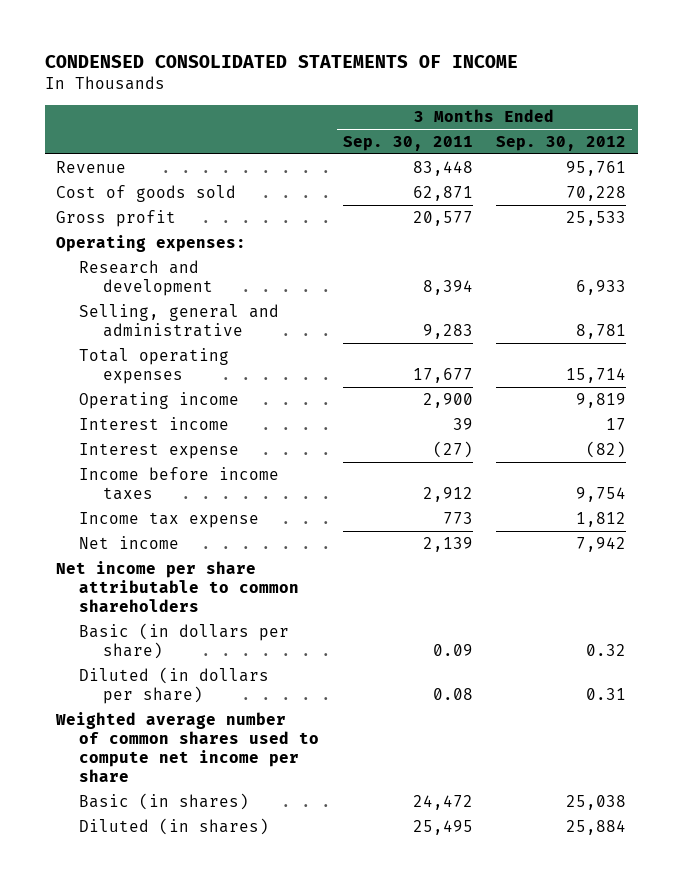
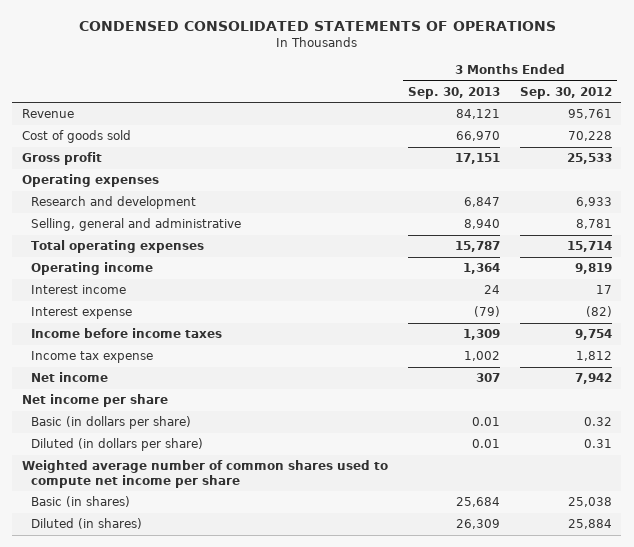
[44,55,518,69] CONDENSED CONSOLIDATED STATEMENTS OF INCOME -> [78,20,556,31] CONDENSED CONSOLIDATED STATEMENTS OF OPERATIONS
[342,135,473,151] Sep. 30, 2011 -> none
none -> [407,86,500,99] Sep. 30, 2013
[56,234,247,252] Operating expenses: -> [22,174,160,188] Operating expenses
[56,560,300,612] Net income per share attributable to common shareholders -> [22,394,169,408] Net income per share

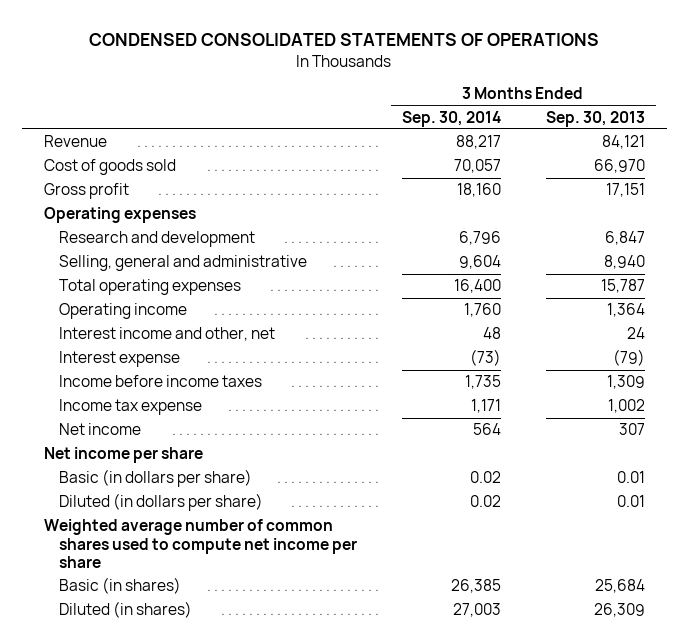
[519,86,612,99] Sep. 30, 2012 -> none
none -> [401,110,501,127] Sep. 30, 2014
[30,285,126,295] Interest income -> [59,327,276,342] Interest income and other, net

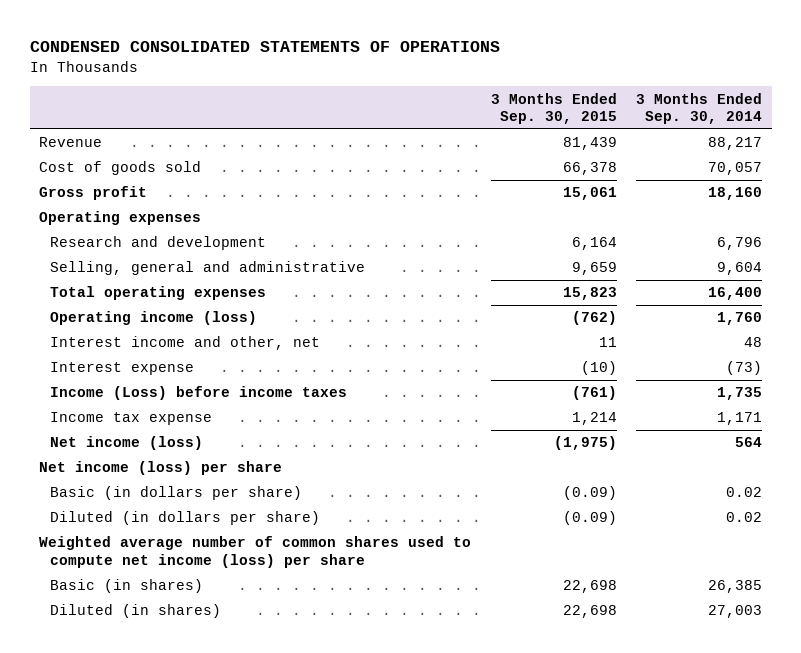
[545,110,645,127] Sep. 30, 2013 -> none
none -> [490,92,617,124] 3 Months Ended Sep. 30, 2015
[59,303,188,320] Operating income -> [49,311,257,326] Operating income (loss)
[59,375,263,388] Income before income taxes -> [49,386,347,401] Income (Loss) before income taxes
[59,423,142,436] Net income -> [49,436,203,451] Net income (loss)
[44,447,204,464] Net income per share -> [39,461,283,476] Net income (loss) per share
[44,519,358,568] Weighted average number of common shares used to compute net income per share -> [39,536,472,568] Weighted average number of common shares used to compute net income (loss) per share

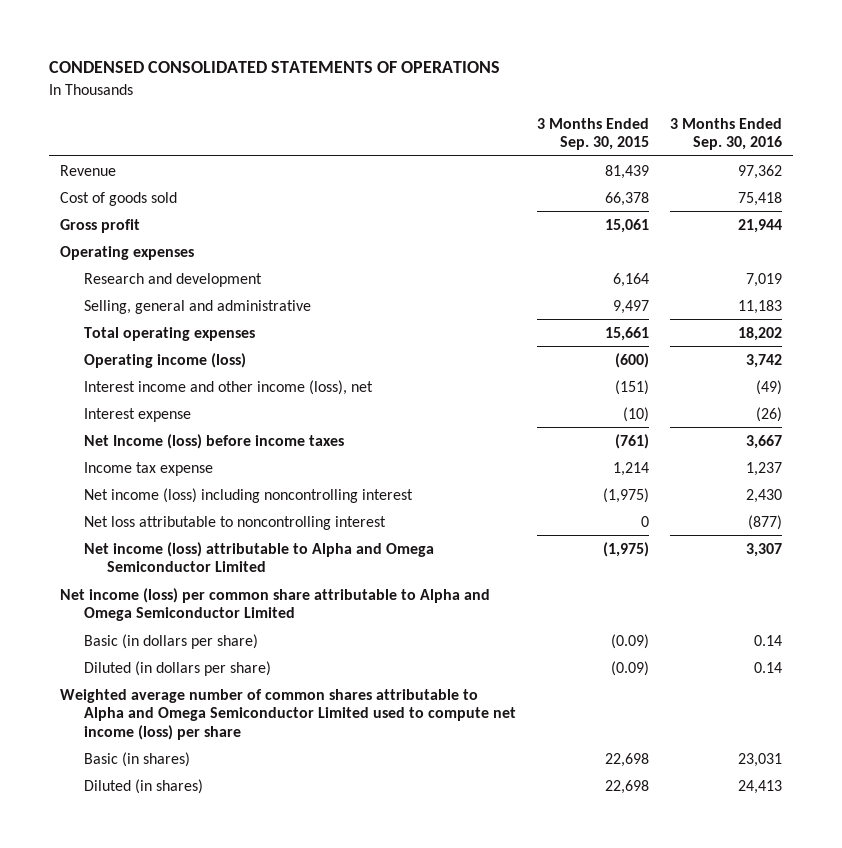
[635,92,762,124] 3 Months Ended Sep. 30, 2014 -> none
none -> [669,117,782,151] 3 Months Ended Sep. 30, 2016
[571,262,617,276] 9,659 -> [612,299,649,314] 9,497
[562,287,617,301] 15,823 -> [604,326,649,341] 15,661
[571,311,617,326] (762) -> [614,352,649,368] (600)
[49,336,320,351] Interest income and other, net -> [83,379,373,395] Interest income and other income (loss), net
[598,337,617,348] 11 -> [614,379,649,395] (151)
[49,386,347,401] Income (Loss) before income taxes -> [83,433,344,449] Net Income (loss) before income taxes
none -> [83,487,413,503] Net income (loss) including noncontrolling interest
none -> [83,515,386,530] Net loss attributable to noncontrolling interest
[49,436,203,451] Net income (loss) -> [83,541,434,573] Net income (loss) attributable to Alpha and Omega Semiconductor Limited
[39,461,283,476] Net income (loss) per share -> [59,587,490,622] Net income (loss) per common share attributable to Alpha and Omega Semiconductor Limited
[39,536,472,568] Weighted average number of common shares used to compute net income (loss) per share -> [59,688,516,740] Weighted average number of common shares attributable to Alpha and Omega Semiconductor Limited used to compute net income (loss) per share

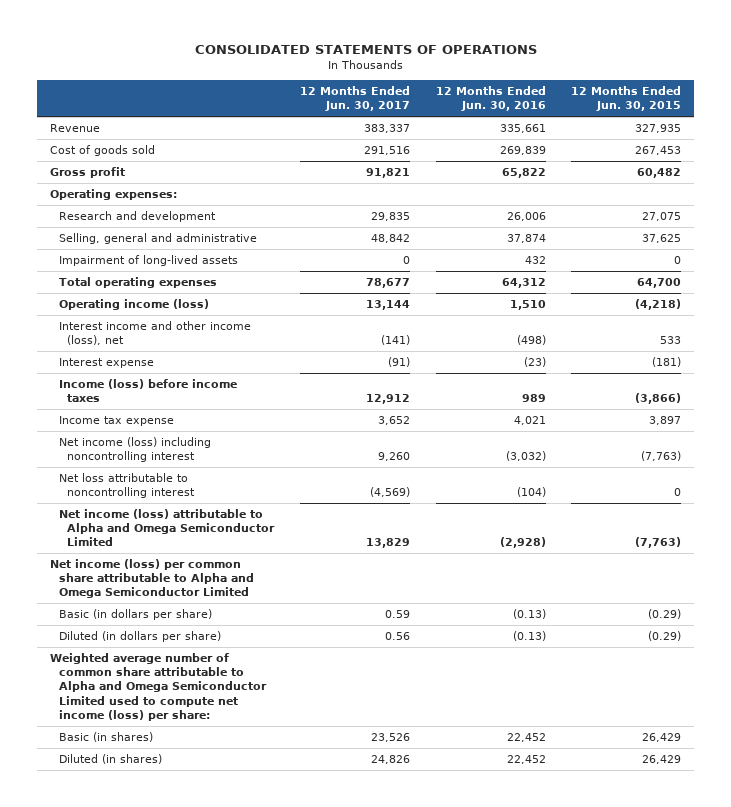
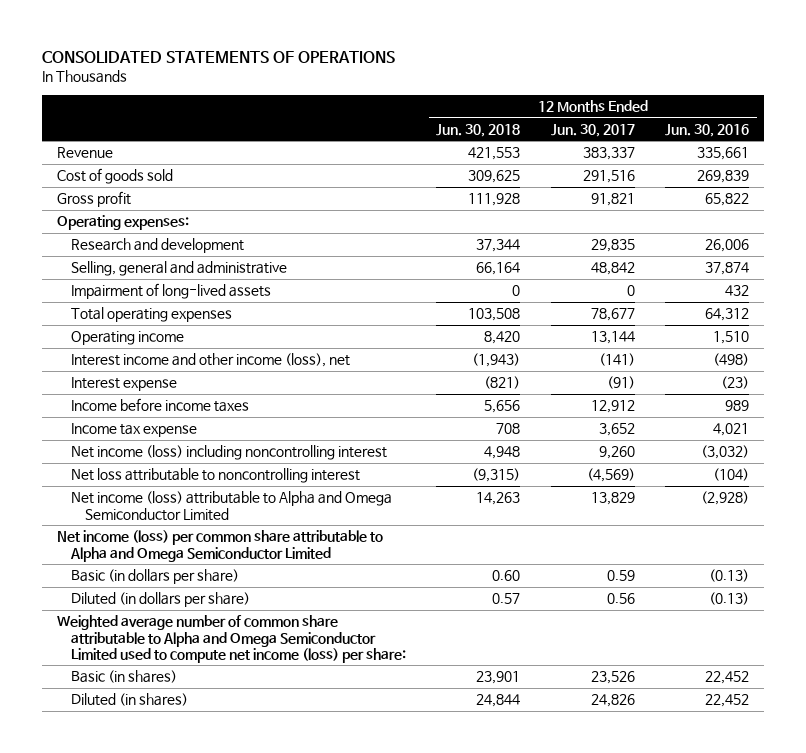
[571,86,682,112] 12 Months Ended Jun. 30, 2015 -> none
none -> [436,123,521,137] Jun. 30, 2018
[58,298,209,310] Operating income (loss) -> [70,331,184,346] Operating income
[58,378,237,403] Income (loss) before income taxes -> [70,398,249,413] Income before income taxes

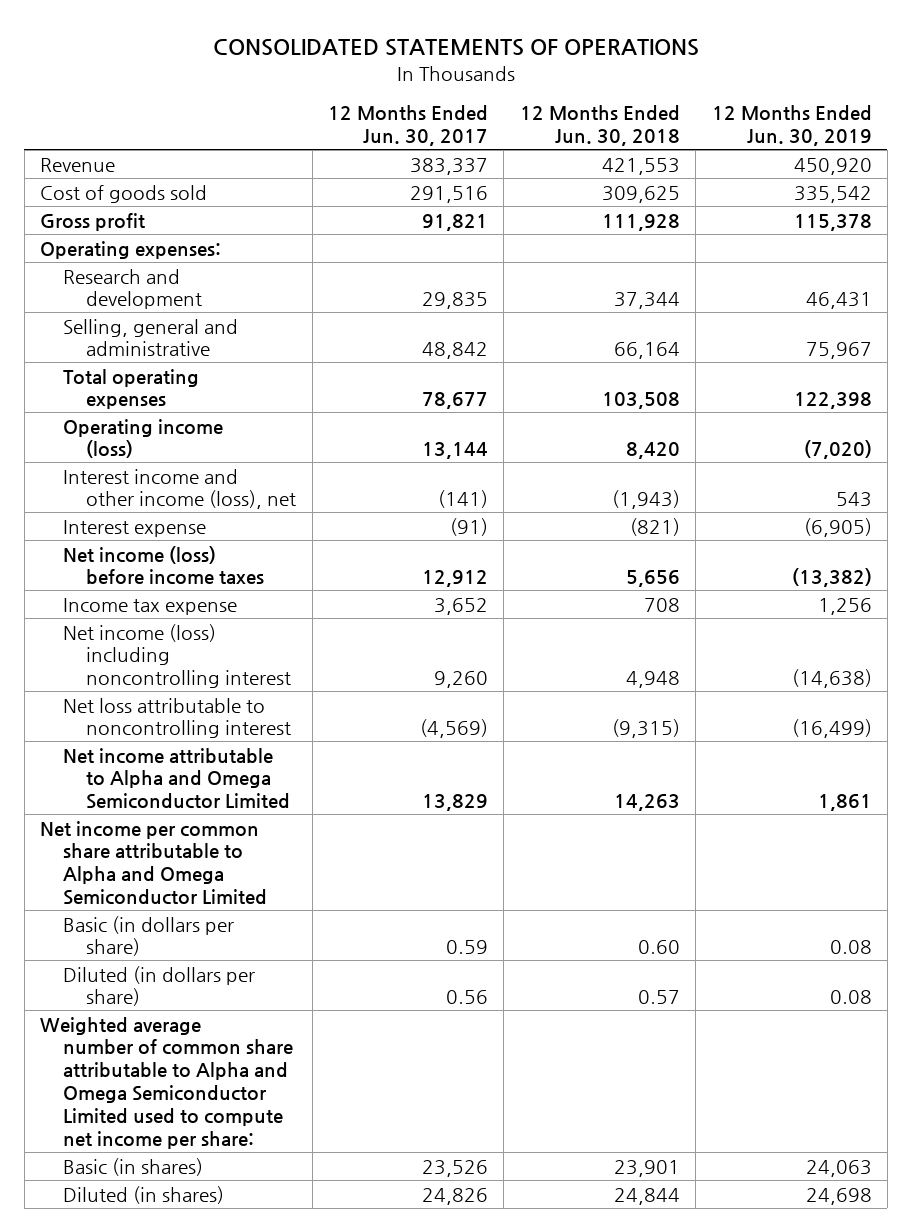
[664,123,749,137] Jun. 30, 2016 -> none
none -> [711,105,872,147] 12 Months Ended Jun. 30, 2019
[70,283,271,300] Impairment of long-lived assets -> none
[70,331,184,346] Operating income -> [63,418,224,459] Operating income (loss)
[70,398,249,413] Income before income taxes -> [63,545,265,586] Net income (loss) before income taxes
[70,491,392,521] Net income (loss) attributable to Alpha and Omega Semiconductor Limited -> [63,747,291,810] Net income attributable to Alpha and Omega Semiconductor Limited
[57,530,384,562] Net income (loss) per common share attributable to Alpha and Omega Semiconductor Limited -> [39,820,268,905] Net income per common share attributable to Alpha and Omega Semiconductor Limited
[57,615,406,663] Weighted average number of common share attributable to Alpha and Omega Semiconductor Limited used to compute net income (loss) per share: -> [39,1016,294,1149] Weighted average number of common share attributable to Alpha and Omega Semiconductor Limited used to compute net income per share:

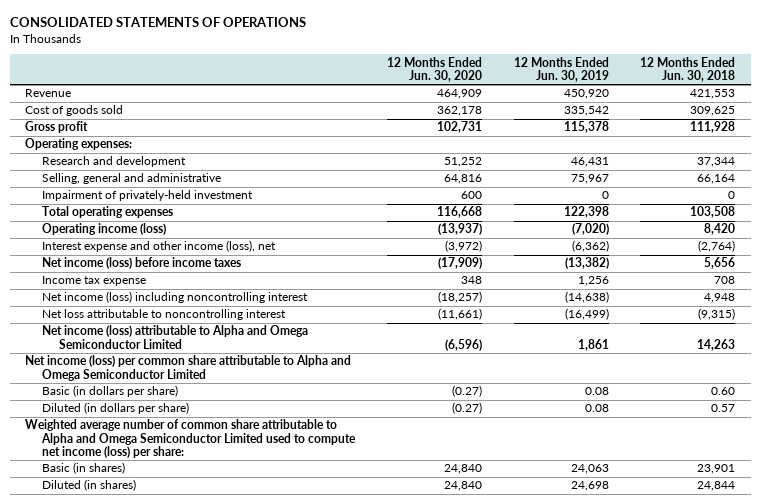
[327,105,488,147] 12 Months Ended Jun. 30, 2017 -> none
none -> [386,56,482,83] 12 Months Ended Jun. 30, 2020
none -> [42,190,254,202] Impairment of privately-held investment
[63,519,207,537] Interest expense -> none
[63,468,297,510] Interest income and other income (loss), net -> [42,240,277,253] Interest expense and other income (loss), net
[611,490,680,510] (1,943) -> [698,240,736,253] (2,764)
[835,492,872,508] 543 -> [571,240,609,253] (6,362)
[63,747,291,810] Net income attributable to Alpha and Omega Semiconductor Limited -> [42,325,309,349] Net income (loss) attributable to Alpha and Omega Semiconductor Limited
[39,820,268,905] Net income per common share attributable to Alpha and Omega Semiconductor Limited -> [25,355,352,381] Net income (loss) per common share attributable to Alpha and Omega Semiconductor Limited
[39,1016,294,1149] Weighted average number of common share attributable to Alpha and Omega Semiconductor Limited used to compute net income per share: -> [25,419,357,458] Weighted average number of common share attributable to Alpha and Omega Semiconductor Limited used to compute net income (loss) per share:

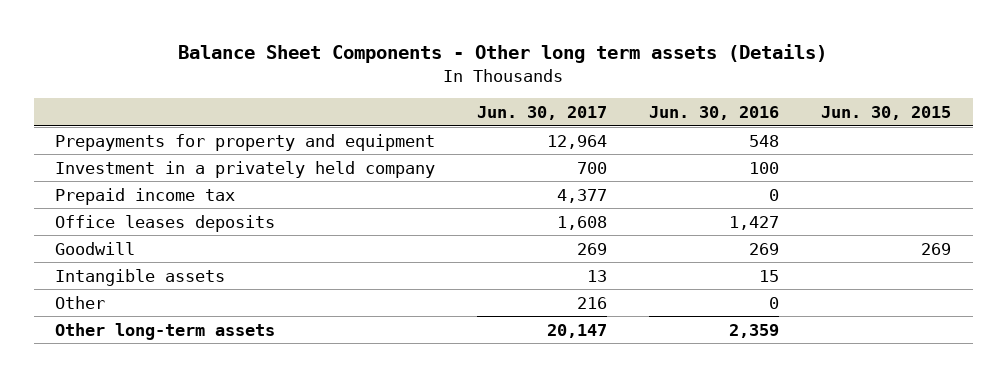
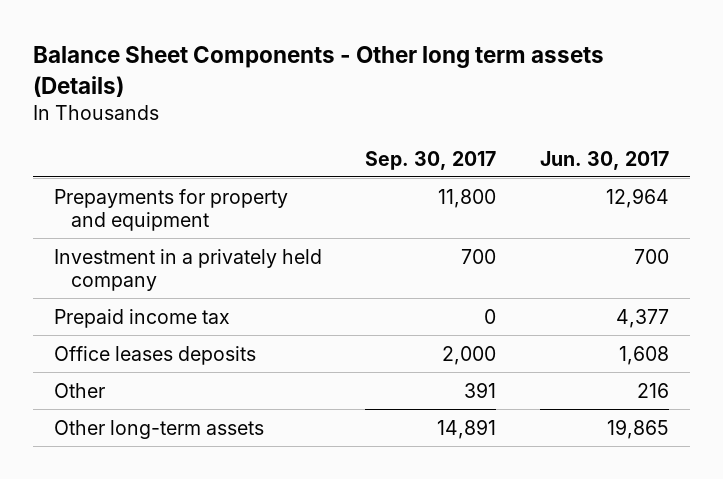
[649,105,780,120] Jun. 30, 2016 -> none
[821,105,952,120] Jun. 30, 2015 -> none
none -> [365,150,497,170] Sep. 30, 2017
[54,241,135,255] Goodwill -> none
[54,268,225,286] Intangible assets -> none
[547,323,608,338] 20,147 -> [606,418,669,439] 19,865

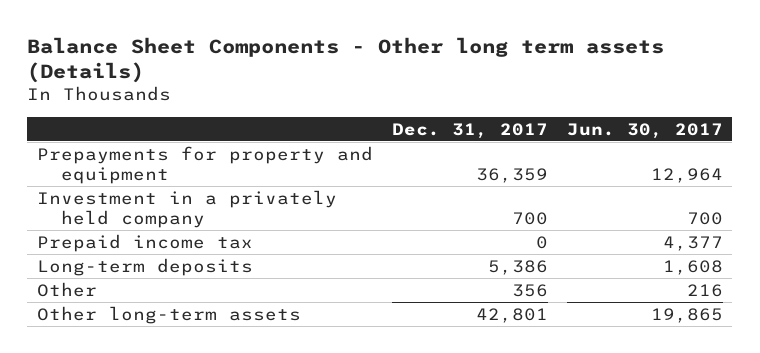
[365,150,497,170] Sep. 30, 2017 -> none
none -> [391,122,548,139] Dec. 31, 2017
[54,345,257,365] Office leases deposits -> [36,257,253,276] Long-term deposits

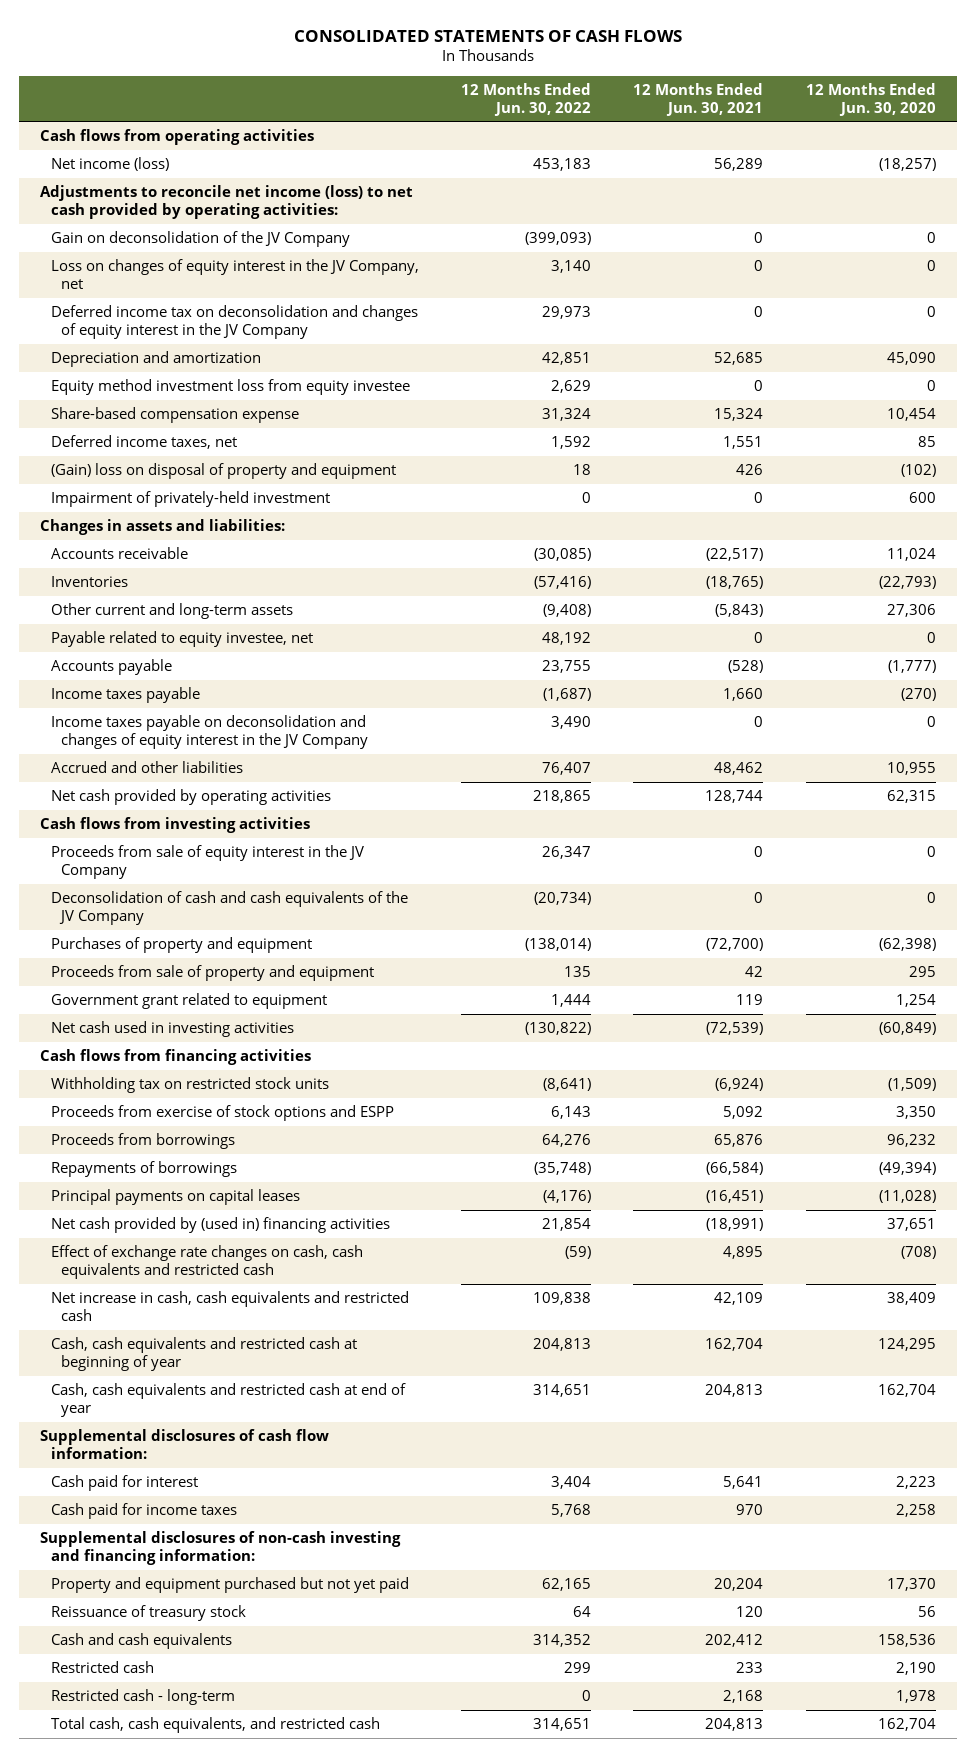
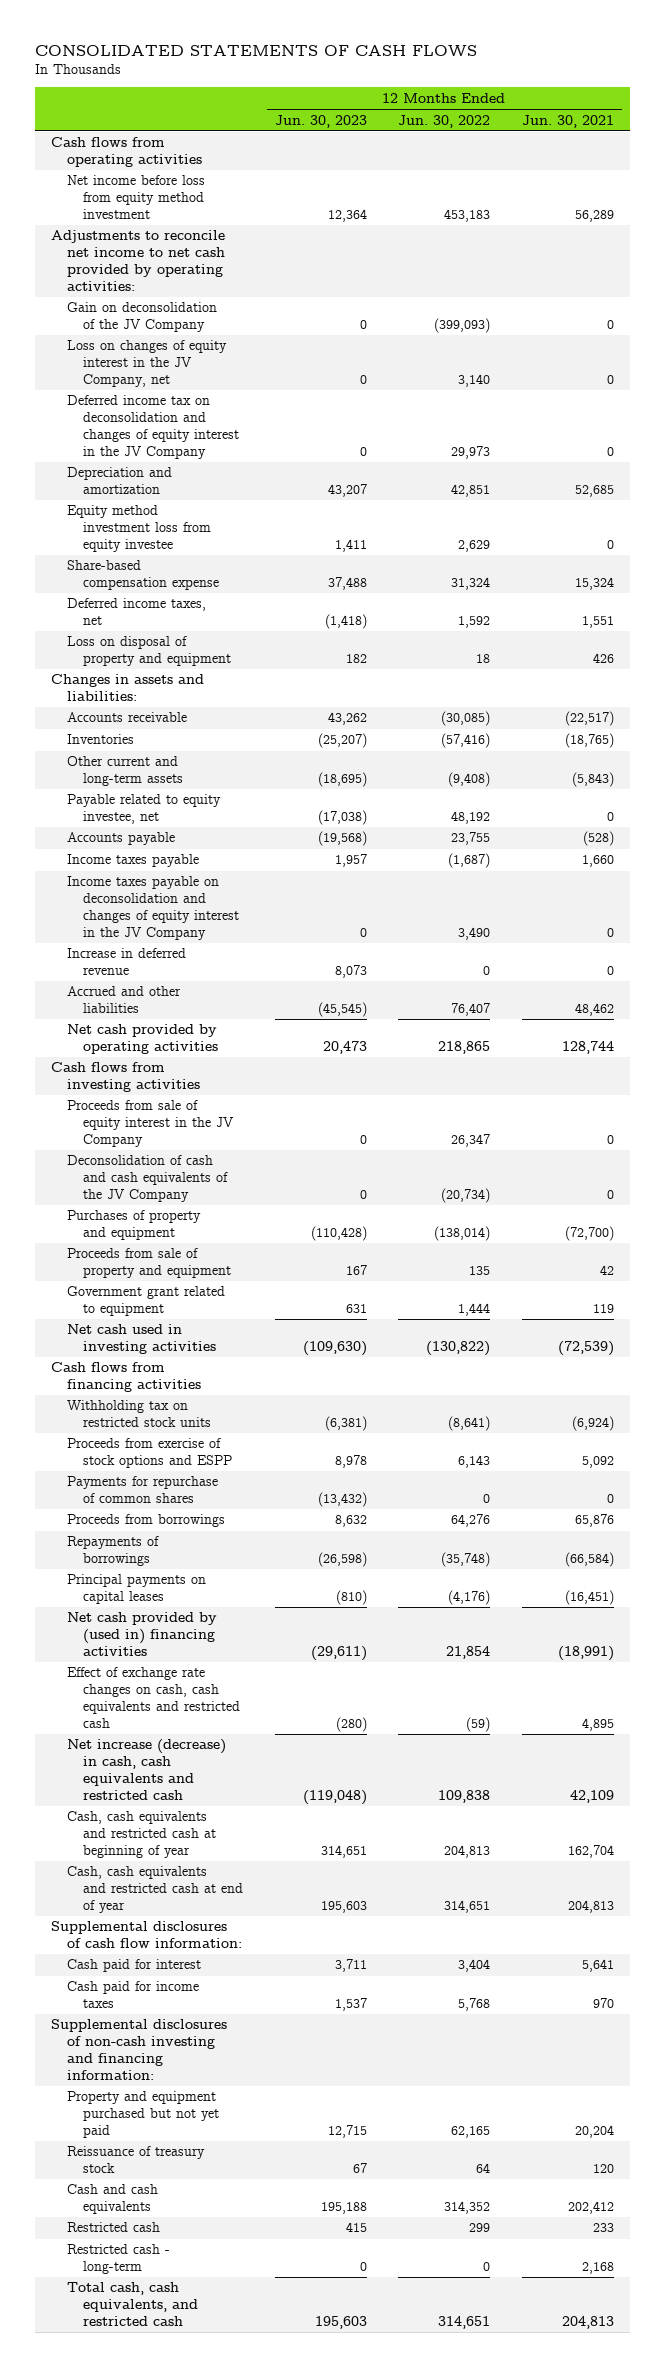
[805,82,936,116] 12 Months Ended Jun. 30, 2020 -> none
none -> [274,114,367,128] Jun. 30, 2023
[50,157,169,172] Net income (loss) -> [67,175,206,219] Net income before loss from equity method investment
[40,185,414,220] Adjustments to reconcile net income (loss) to net cash provided by operating activities: -> [51,230,226,291] Adjustments to reconcile net income to net cash provided by operating activities:
[50,491,330,508] Impairment of privately-held investment -> none
[50,463,396,480] (Gain) loss on disposal of property and equipment -> [67,636,232,667] Loss on disposal of property and equipment
none -> [67,948,187,976] Increase in deferred revenue
none -> [67,1476,219,1504] Payments for repurchase of common shares
[50,1291,409,1322] Net increase in cash, cash equivalents and restricted cash -> [67,1739,227,1800] Net increase (decrease) in cash, cash equivalents and restricted cash

